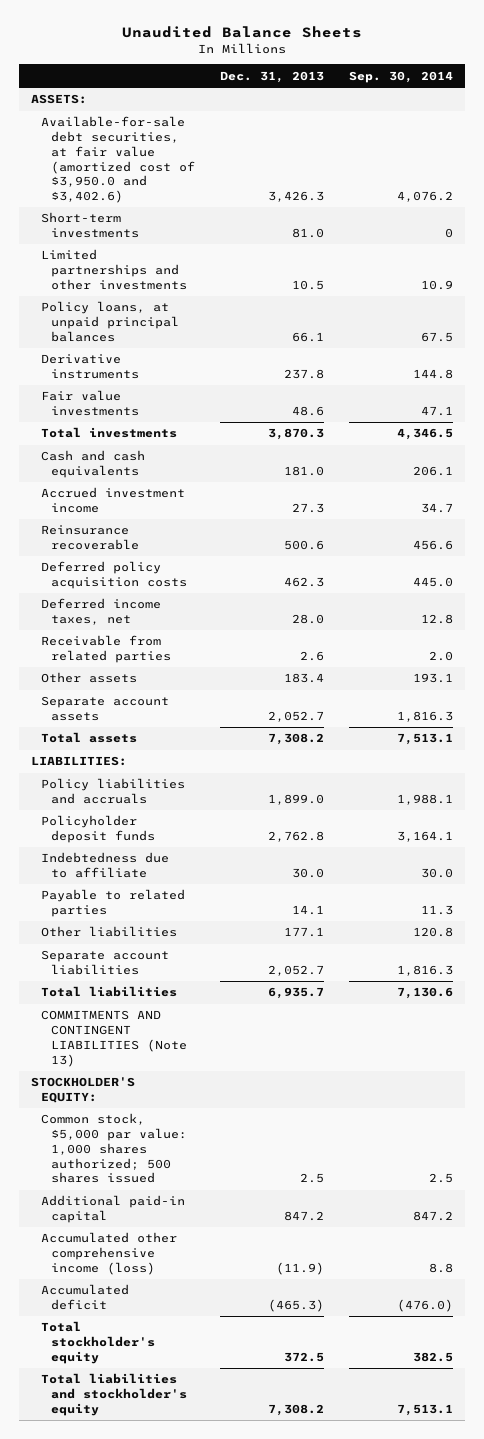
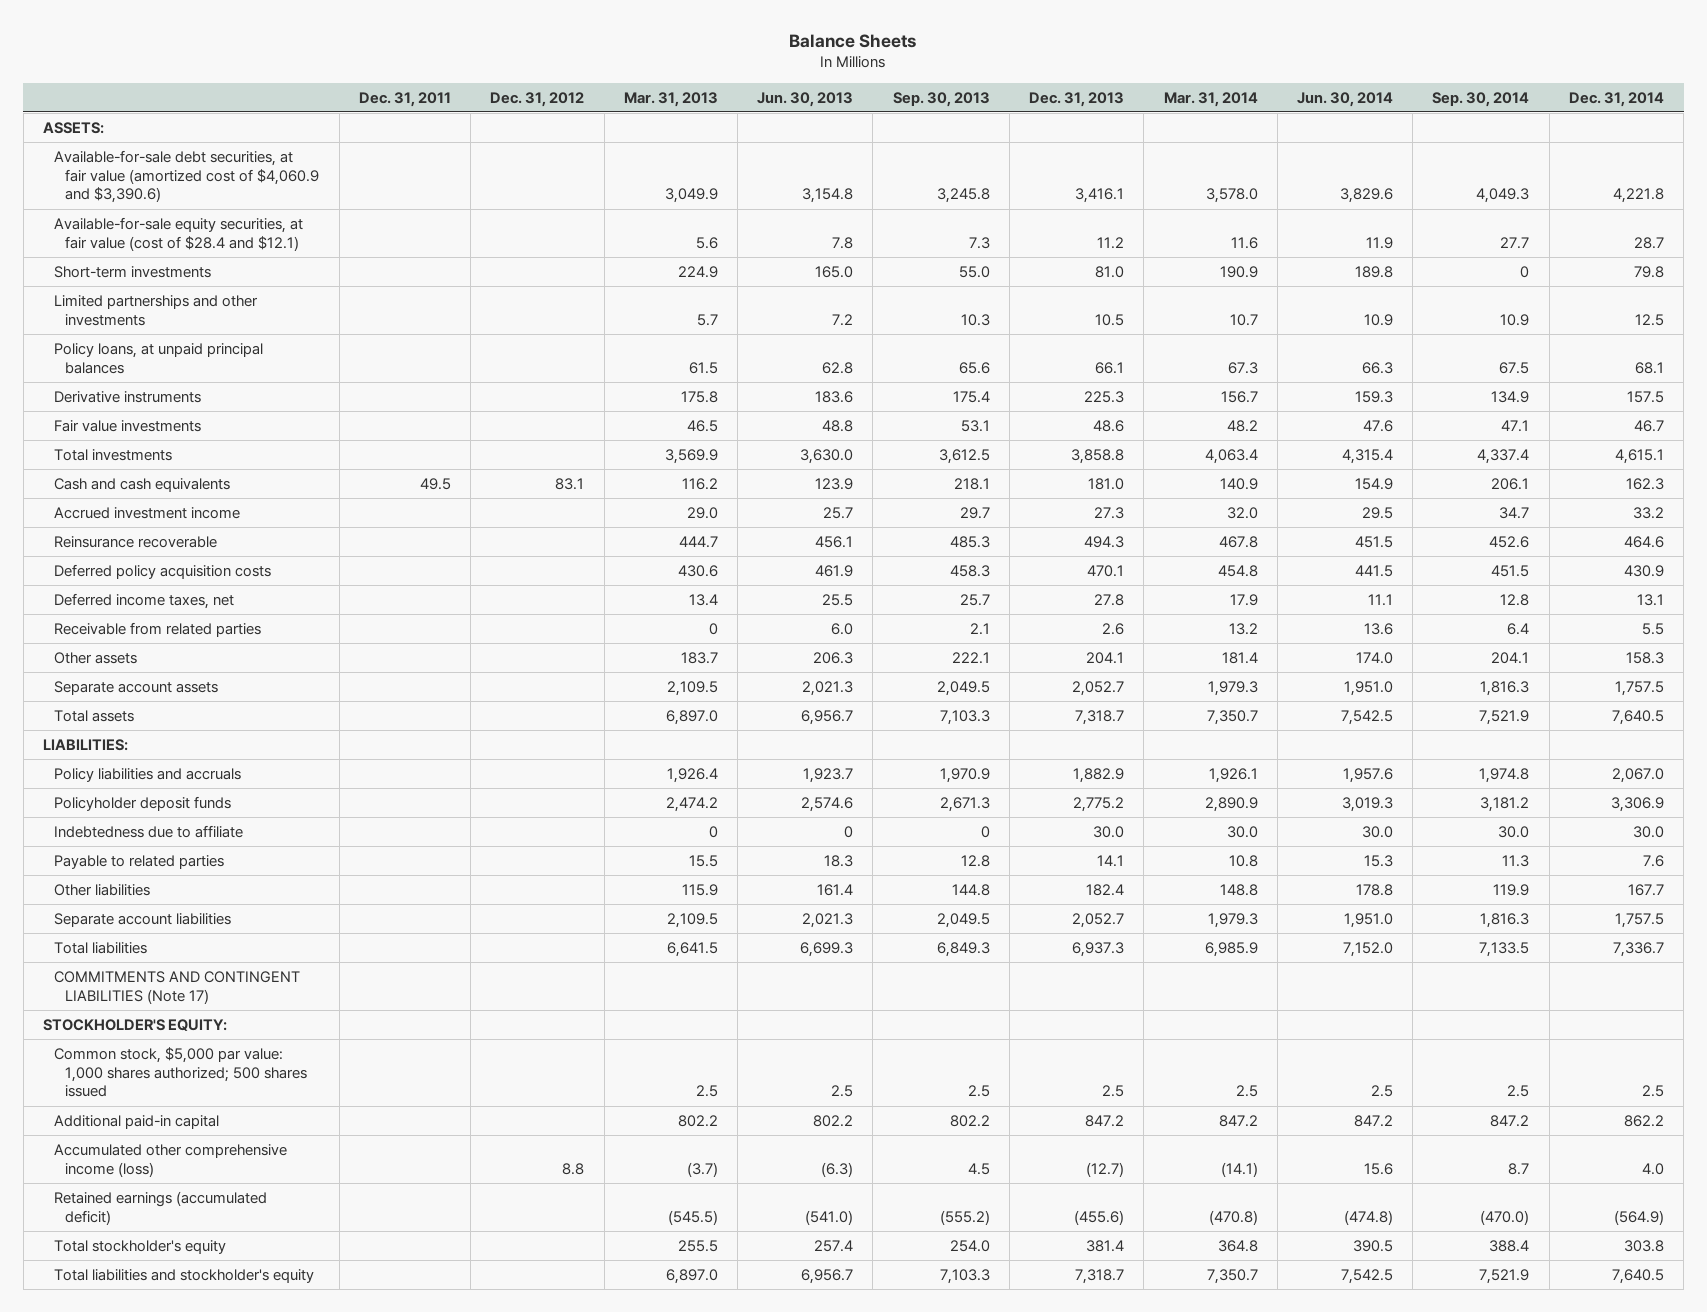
[122,25,363,38] Unaudited Balance Sheets -> [789,33,917,48] Balance Sheets
none -> [358,91,451,107] Dec. 31, 2011
none -> [490,91,585,107] Dec. 31, 2012
none -> [623,91,718,107] Mar. 31, 2013
none -> [757,91,854,107] Jun. 30, 2013
none -> [892,91,990,107] Sep. 30, 2013
none -> [1163,91,1258,107] Mar. 31, 2014
none -> [1296,91,1393,107] Jun. 30, 2014
none -> [1568,91,1664,107] Dec. 31, 2014
[41,116,196,203] Available-for-sale debt securities, at fair value (amortized cost of $3,950.0 and $3,402.6) -> [54,150,320,204] Available-for-sale debt securities, at fair value (amortized cost of $4,060.9 and $3,390.6)
[268,190,325,202] 3,426.3 -> [1075,188,1125,204] 3,416.1
[396,190,453,202] 4,076.2 -> [1476,188,1530,204] 4,049.3
none -> [54,217,304,251] Available-for-sale equity securities, at fair value (cost of $28.4 and $12.1)
[284,369,325,380] 237.8 -> [1084,391,1125,404] 225.3
[412,369,453,380] 144.8 -> [1491,391,1530,404] 134.9
[268,428,325,441] 3,870.3 -> [1071,449,1125,465] 3,858.8
[396,428,453,441] 4,346.5 -> [1477,449,1530,465] 4,337.4
[284,540,325,551] 500.6 -> [1084,536,1125,549] 494.3
[412,540,453,551] 456.6 -> [1489,536,1530,549] 452.6
[284,577,325,588] 462.3 -> [1087,565,1125,578] 470.1
[412,577,453,588] 445.0 -> [1491,565,1530,578] 451.5
[292,614,325,625] 28.0 -> [1094,594,1125,607] 27.8
[428,651,453,662] 2.0 -> [1507,623,1530,636] 6.4
[284,673,325,684] 183.4 -> [1086,652,1125,665] 204.1
[412,673,453,684] 193.1 -> [1491,652,1530,665] 204.1
[268,733,325,746] 7,308.2 -> [1075,710,1125,726] 7,318.7
[396,733,453,746] 7,513.1 -> [1479,710,1530,726] 7,521.9
[268,794,325,806] 1,899.0 -> [1073,768,1125,784] 1,882.9
[396,794,453,806] 1,988.1 -> [1479,768,1530,784] 1,974.8
[268,831,325,843] 2,762.8 -> [1073,797,1125,813] 2,775.2
[396,831,453,843] 3,164.1 -> [1480,797,1530,813] 3,181.2
[284,927,325,938] 177.1 -> [1086,884,1125,897] 182.4
[412,927,453,938] 120.8 -> [1493,884,1530,897] 119.9
[268,987,325,1000] 6,935.7 -> [1072,942,1125,958] 6,937.3
[396,987,453,1000] 7,130.6 -> [1479,942,1530,958] 7,133.5
[41,1010,188,1067] COMMITMENTS AND CONTINGENT LIABILITIES (Note 13) -> [54,971,301,1004] COMMITMENTS AND CONTINGENT LIABILITIES (Note 17)
[276,1261,325,1275] (11.9) -> [1086,1161,1125,1177] (12.7)
[428,1262,453,1273] 8.8 -> [1508,1162,1530,1175] 8.7
[41,1284,130,1311] Accumulated deficit -> [54,1191,268,1225] Retained earnings (accumulated deficit)
[268,1299,325,1313] (465.3) -> [1074,1209,1125,1225] (455.6)
[396,1299,453,1313] (476.0) -> [1480,1209,1530,1225] (470.0)
[284,1351,325,1362] 372.5 -> [1086,1240,1125,1253] 381.4
[412,1351,453,1362] 382.5 -> [1489,1240,1530,1253] 388.4
[268,1403,325,1416] 7,308.2 -> [1075,1269,1125,1285] 7,318.7
[396,1403,453,1416] 7,513.1 -> [1479,1269,1530,1285] 7,521.9

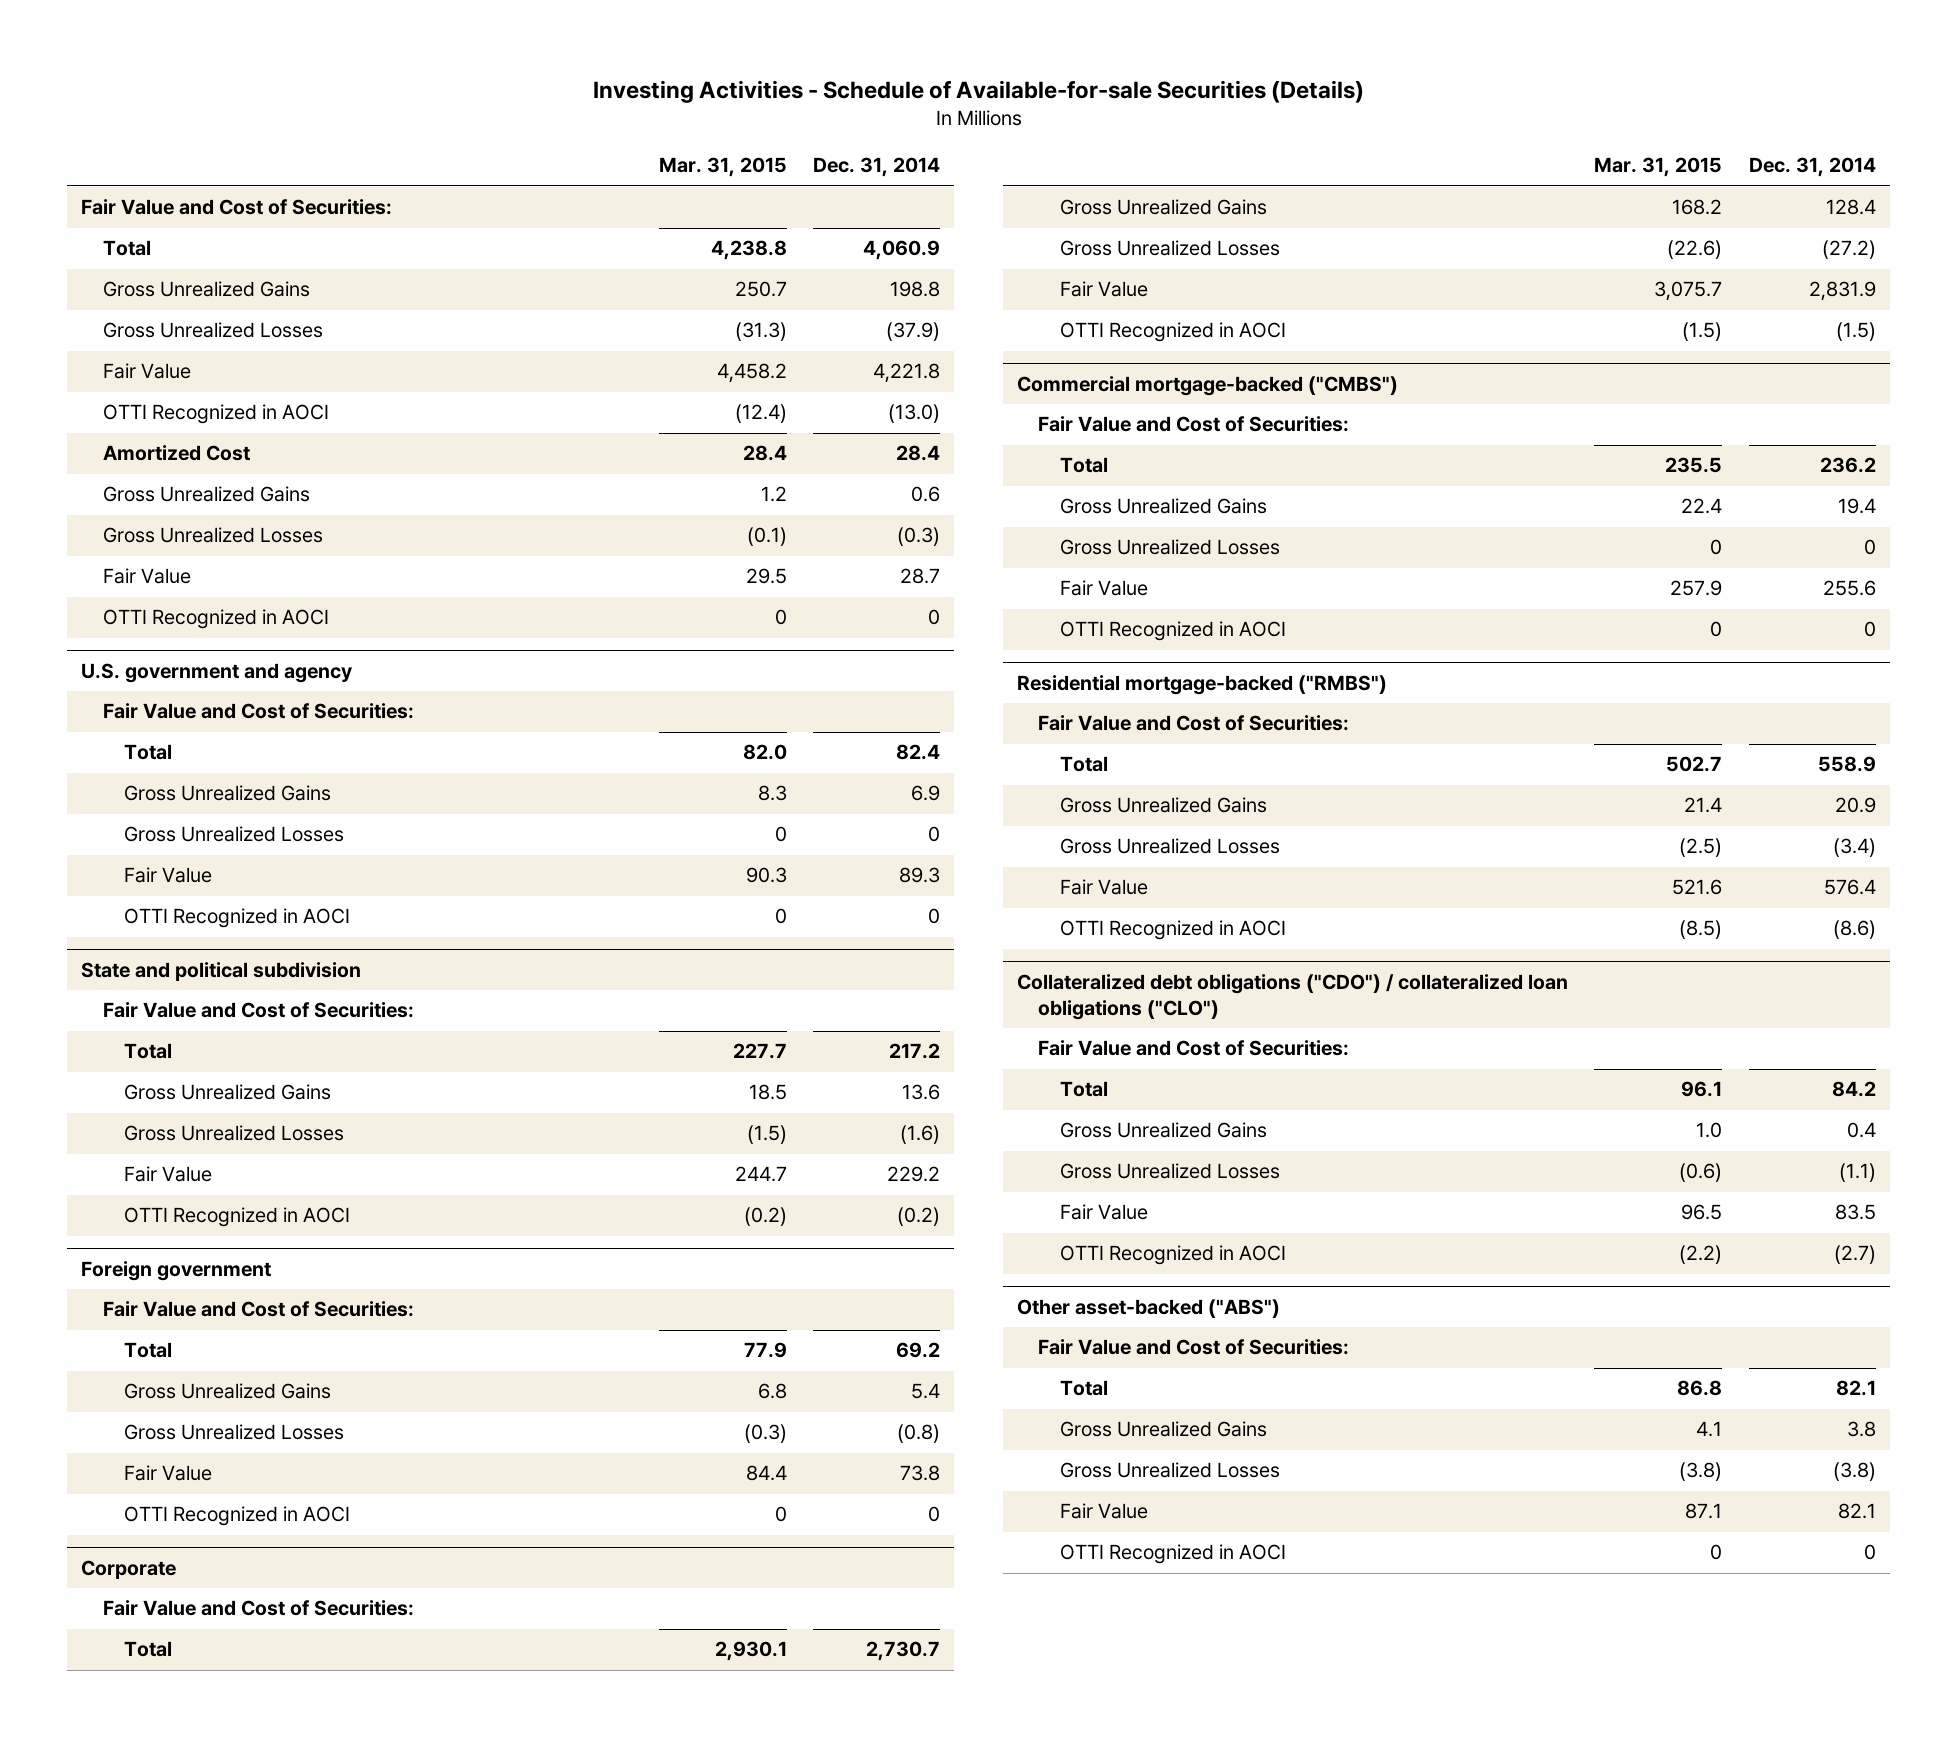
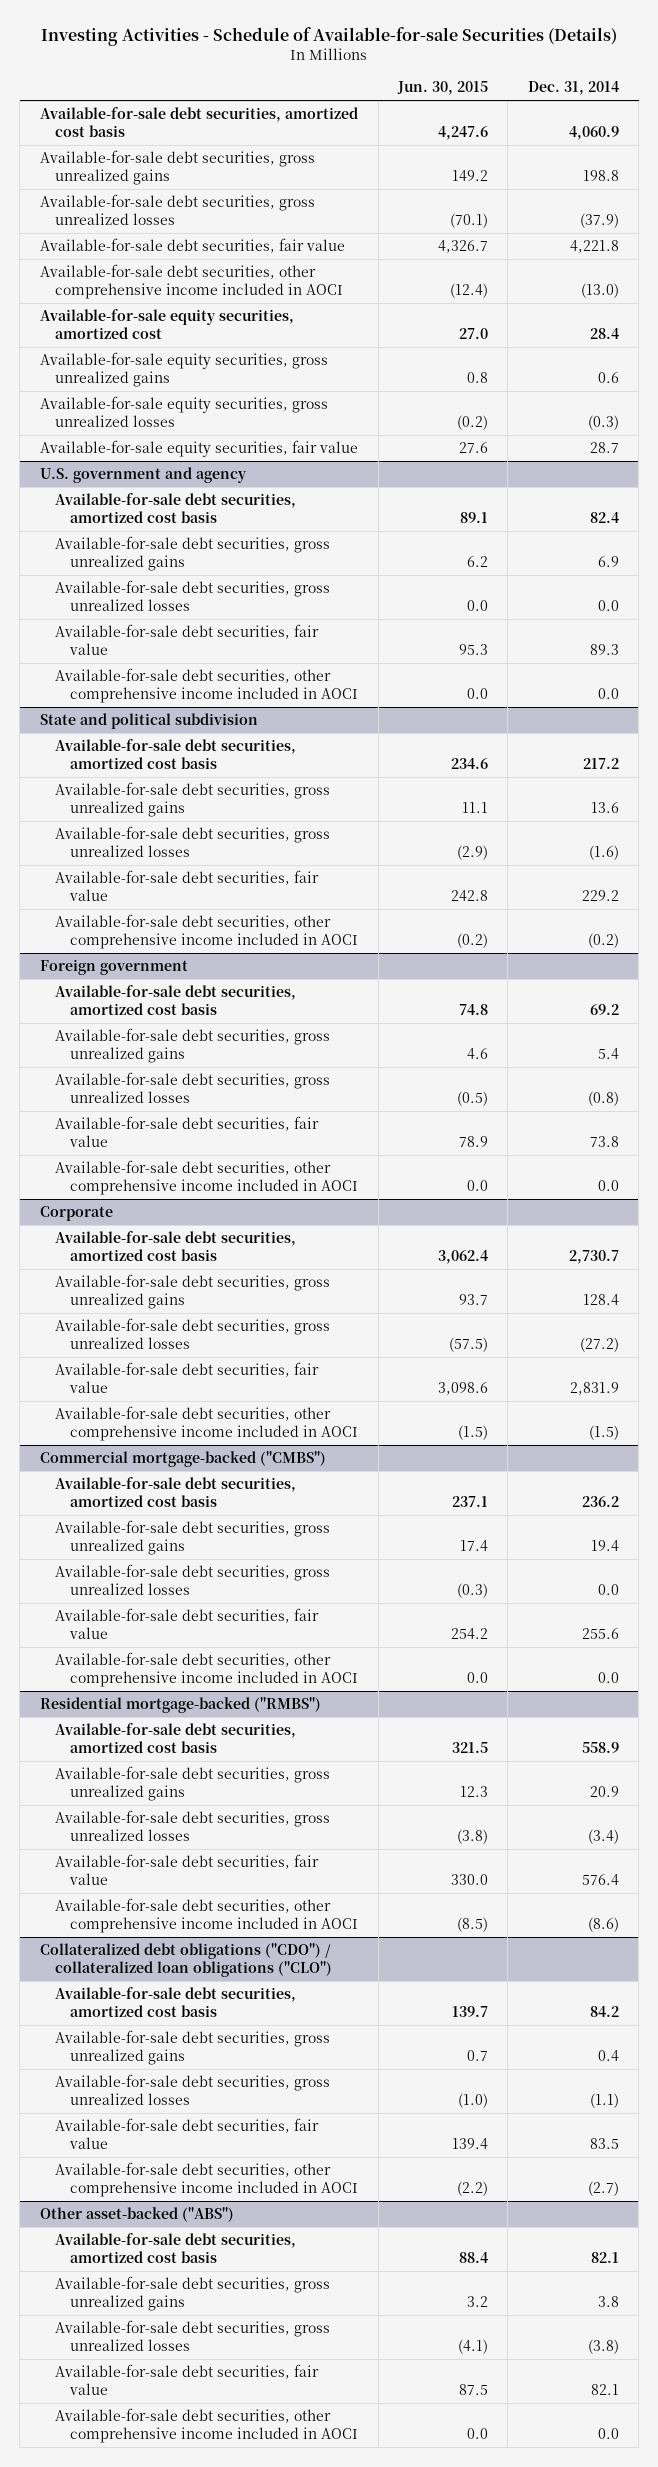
[658,157,787,178] Mar. 31, 2015 -> none
none -> [397,81,489,96] Jun. 30, 2015
[80,199,392,216] Fair Value and Cost of Securities: -> none
[102,404,329,425] OTTI Recognized in AOCI -> none
[102,609,329,630] OTTI Recognized in AOCI -> none
[102,240,151,257] Total -> [39,107,358,137] Available-for-sale debt securities, amortized cost basis
[102,281,310,298] Gross Unrealized Gains -> [39,150,315,185] Available-for-sale debt securities, gross unrealized gains
[102,322,323,339] Gross Unrealized Losses -> [39,194,315,225] Available-for-sale debt securities, gross unrealized losses
[102,363,191,380] Fair Value -> [39,238,345,254] Available-for-sale debt securities, fair value
none -> [39,264,343,299] Available-for-sale debt securities, other comprehensive income included in AOCI
[102,445,250,462] Amortized Cost -> [39,309,294,339] Available-for-sale equity securities, amortized cost
[102,486,310,503] Gross Unrealized Gains -> [39,352,328,387] Available-for-sale equity securities, gross unrealized gains
[102,527,323,544] Gross Unrealized Losses -> [39,396,328,427] Available-for-sale equity securities, gross unrealized losses
[102,568,191,585] Fair Value -> [39,440,358,458] Available-for-sale equity securities, fair value
[102,703,414,720] Fair Value and Cost of Securities: -> none
[124,908,351,929] OTTI Recognized in AOCI -> none
[124,744,173,761] Total -> [54,493,296,523] Available-for-sale debt securities, amortized cost basis
[124,785,332,802] Gross Unrealized Gains -> [54,536,330,571] Available-for-sale debt securities, gross unrealized gains
[124,826,345,843] Gross Unrealized Losses -> [54,580,330,611] Available-for-sale debt securities, gross unrealized losses
[928,826,941,843] 0 -> [597,599,619,611] 0.0
[124,867,213,884] Fair Value -> [54,624,319,655] Available-for-sale debt securities, fair value
none -> [54,668,359,703] Available-for-sale debt securities, other comprehensive income included in AOCI
[102,1002,414,1019] Fair Value and Cost of Securities: -> none
[124,1207,351,1228] OTTI Recognized in AOCI -> none
[124,1043,173,1060] Total -> [54,739,296,769] Available-for-sale debt securities, amortized cost basis
[124,1084,332,1101] Gross Unrealized Gains -> [54,782,330,817] Available-for-sale debt securities, gross unrealized gains
[124,1125,345,1142] Gross Unrealized Losses -> [54,826,330,857] Available-for-sale debt securities, gross unrealized losses
[124,1166,213,1183] Fair Value -> [54,870,319,901] Available-for-sale debt securities, fair value
none -> [54,914,359,949] Available-for-sale debt securities, other comprehensive income included in AOCI
[102,1301,414,1318] Fair Value and Cost of Securities: -> none
[124,1506,351,1527] OTTI Recognized in AOCI -> none
[124,1342,173,1359] Total -> [54,985,296,1015] Available-for-sale debt securities, amortized cost basis
[124,1383,332,1400] Gross Unrealized Gains -> [54,1028,330,1063] Available-for-sale debt securities, gross unrealized gains
[124,1424,345,1441] Gross Unrealized Losses -> [54,1072,330,1103] Available-for-sale debt securities, gross unrealized losses
[124,1465,213,1482] Fair Value -> [54,1116,319,1147] Available-for-sale debt securities, fair value
none -> [54,1160,359,1195] Available-for-sale debt securities, other comprehensive income included in AOCI
[102,1600,414,1617] Fair Value and Cost of Securities: -> none
[1060,322,1287,343] OTTI Recognized in AOCI -> none
[124,1641,173,1658] Total -> [54,1231,296,1261] Available-for-sale debt securities, amortized cost basis
[1060,199,1268,216] Gross Unrealized Gains -> [54,1274,330,1309] Available-for-sale debt securities, gross unrealized gains
[1060,240,1281,257] Gross Unrealized Losses -> [54,1318,330,1349] Available-for-sale debt securities, gross unrealized losses
[1060,281,1149,298] Fair Value -> [54,1362,319,1393] Available-for-sale debt securities, fair value
none -> [54,1406,359,1441] Available-for-sale debt securities, other comprehensive income included in AOCI
[1038,416,1350,433] Fair Value and Cost of Securities: -> none
[1060,621,1287,642] OTTI Recognized in AOCI -> none
[1060,457,1109,474] Total -> [54,1477,296,1507] Available-for-sale debt securities, amortized cost basis
[1060,498,1268,515] Gross Unrealized Gains -> [54,1520,330,1555] Available-for-sale debt securities, gross unrealized gains
[1060,539,1281,556] Gross Unrealized Losses -> [54,1564,330,1595] Available-for-sale debt securities, gross unrealized losses
[1864,539,1877,556] 0 -> [597,1583,619,1595] 0.0
[1060,580,1149,597] Fair Value -> [54,1608,319,1639] Available-for-sale debt securities, fair value
none -> [54,1652,359,1687] Available-for-sale debt securities, other comprehensive income included in AOCI
[1038,715,1350,732] Fair Value and Cost of Securities: -> none
[1060,920,1287,941] OTTI Recognized in AOCI -> none
[1060,756,1109,773] Total -> [54,1723,296,1753] Available-for-sale debt securities, amortized cost basis
[1060,797,1268,814] Gross Unrealized Gains -> [54,1766,330,1801] Available-for-sale debt securities, gross unrealized gains
[1060,838,1281,855] Gross Unrealized Losses -> [54,1810,330,1841] Available-for-sale debt securities, gross unrealized losses
[1060,879,1149,896] Fair Value -> [54,1854,319,1885] Available-for-sale debt securities, fair value
none -> [54,1898,359,1933] Available-for-sale debt securities, other comprehensive income included in AOCI
[1038,1040,1350,1057] Fair Value and Cost of Securities: -> none
[1060,1245,1287,1266] OTTI Recognized in AOCI -> none
[1060,1081,1109,1098] Total -> [54,1987,296,2017] Available-for-sale debt securities, amortized cost basis
[1060,1122,1268,1139] Gross Unrealized Gains -> [54,2030,330,2065] Available-for-sale debt securities, gross unrealized gains
[1060,1163,1281,1180] Gross Unrealized Losses -> [54,2074,330,2105] Available-for-sale debt securities, gross unrealized losses
[1060,1204,1149,1221] Fair Value -> [54,2118,319,2149] Available-for-sale debt securities, fair value
none -> [54,2162,359,2197] Available-for-sale debt securities, other comprehensive income included in AOCI
[1038,1339,1350,1356] Fair Value and Cost of Securities: -> none
[1060,1544,1287,1565] OTTI Recognized in AOCI -> none
[1060,1380,1109,1397] Total -> [54,2233,296,2263] Available-for-sale debt securities, amortized cost basis
[1060,1421,1268,1438] Gross Unrealized Gains -> [54,2276,330,2311] Available-for-sale debt securities, gross unrealized gains
[1060,1462,1281,1479] Gross Unrealized Losses -> [54,2320,330,2351] Available-for-sale debt securities, gross unrealized losses
[1060,1503,1149,1520] Fair Value -> [54,2364,319,2395] Available-for-sale debt securities, fair value
none -> [54,2408,359,2443] Available-for-sale debt securities, other comprehensive income included in AOCI

